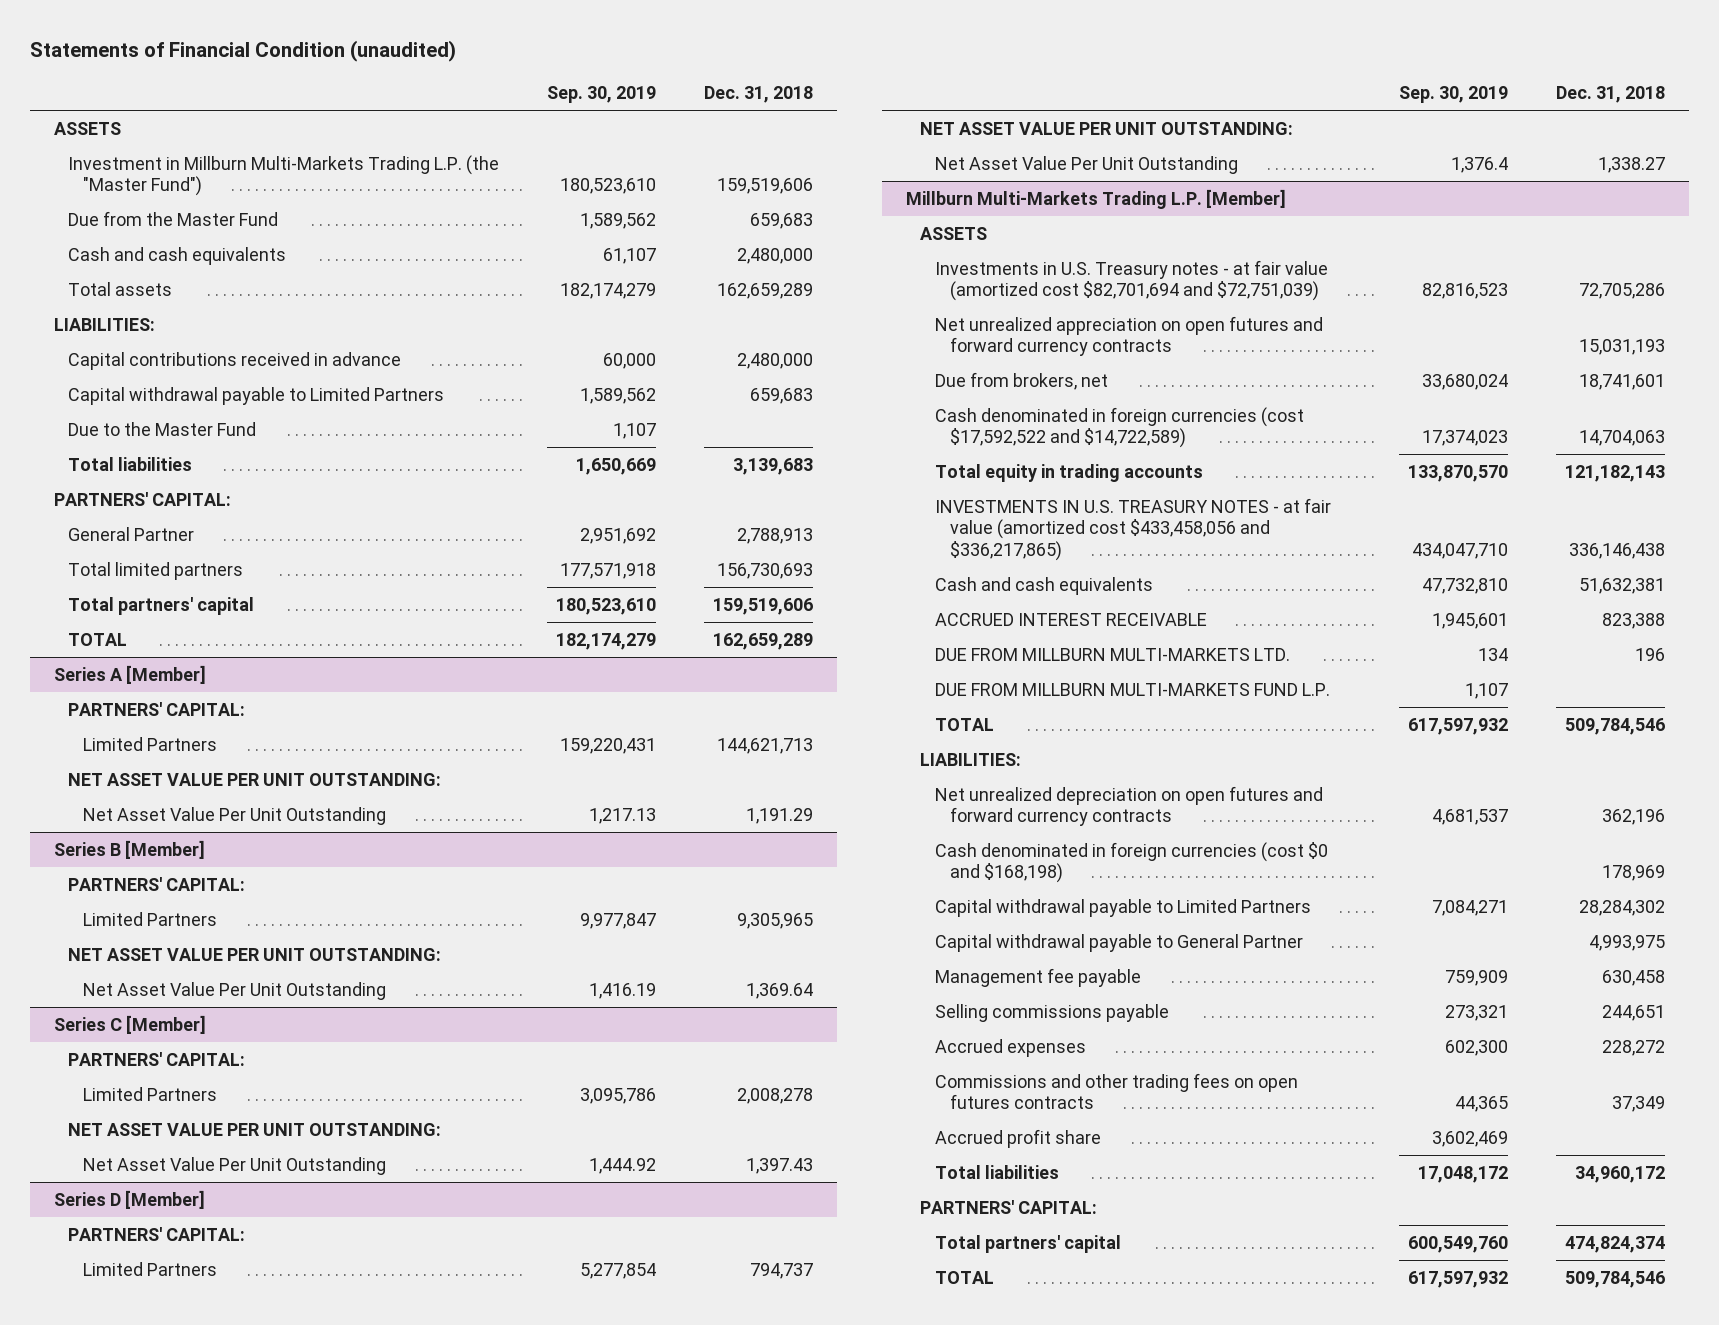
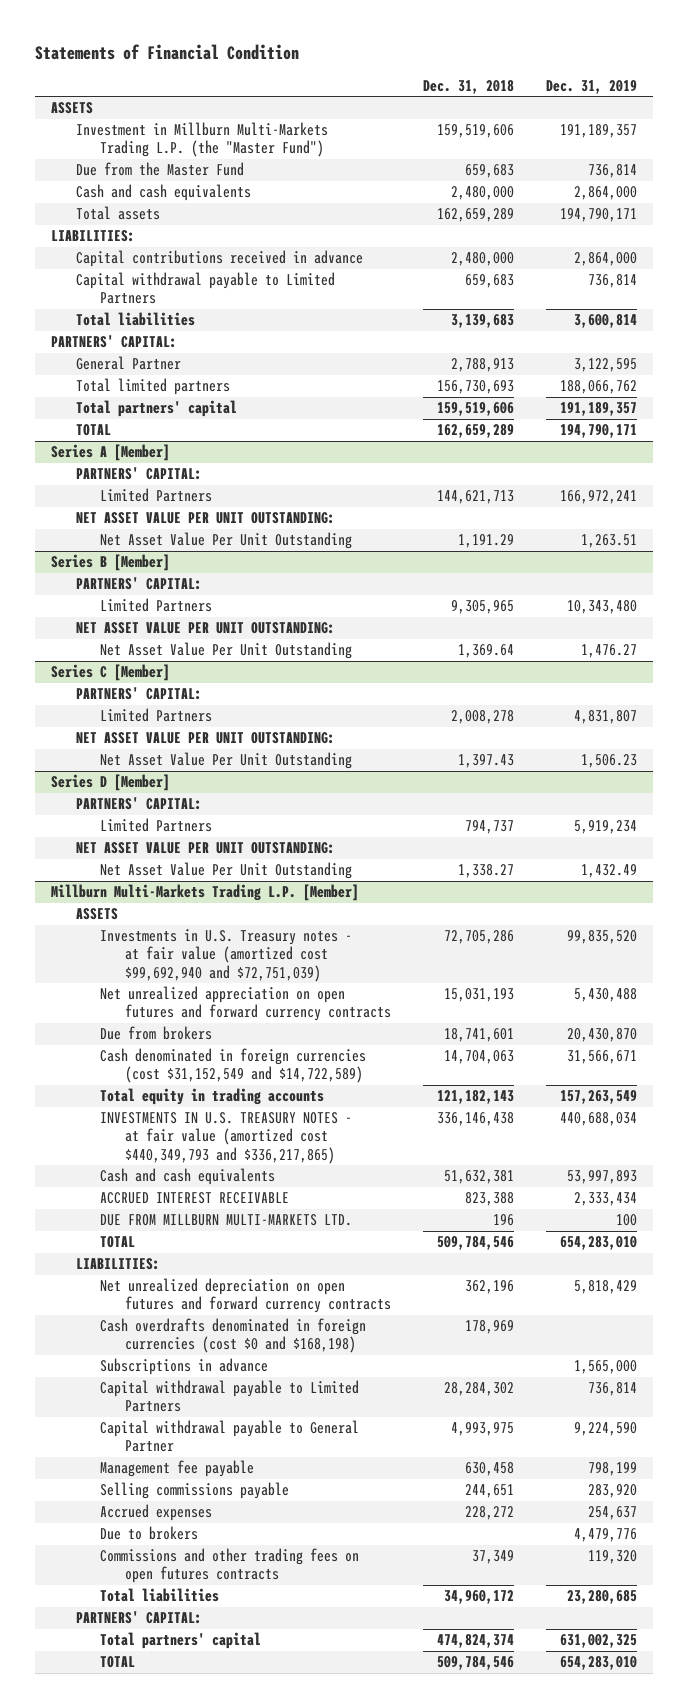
[29,40,456,63] Statements of Financial Condition (unaudited) -> [34,44,299,61] Statements of Financial Condition
[547,86,657,104] Sep. 30, 2019 -> none
none -> [545,79,637,94] Dec. 31, 2019
[68,421,257,436] Due to the Master Fund -> none
[935,259,1329,302] Investments in U.S. Treasury notes - at fair value (amortized cost $82,701,694 and $72,751,039) -> [100,929,353,982] Investments in U.S. Treasury notes - at fair value (amortized cost $99,692,940 and $72,751,039)
[935,371,1109,390] Due from brokers, net -> [100,1026,213,1041] Due from brokers
[935,406,1305,449] Cash denominated in foreign currencies (cost $17,592,522 and $14,722,589) -> [100,1048,367,1084] Cash denominated in foreign currencies (cost $31,152,549 and $14,722,589)
[935,497,1332,561] INVESTMENTS IN U.S. TREASURY NOTES - at fair value (amortized cost $433,458,056 and $336,217,865) -> [100,1112,353,1164] INVESTMENTS IN U.S. TREASURY NOTES - at fair value (amortized cost $440,349,793 and $336,217,865)
[935,682,1331,696] DUE FROM MILLBURN MULTI-MARKETS FUND L.P. -> none
[935,841,1329,884] Cash denominated in foreign currencies (cost $0 and $168,198) -> [100,1318,367,1354] Cash overdrafts denominated in foreign currencies (cost $0 and $168,198)
none -> [100,1358,269,1376] Subscriptions in advance
none -> [100,1526,199,1541] Due to brokers
[935,1128,1102,1148] Accrued profit share -> none

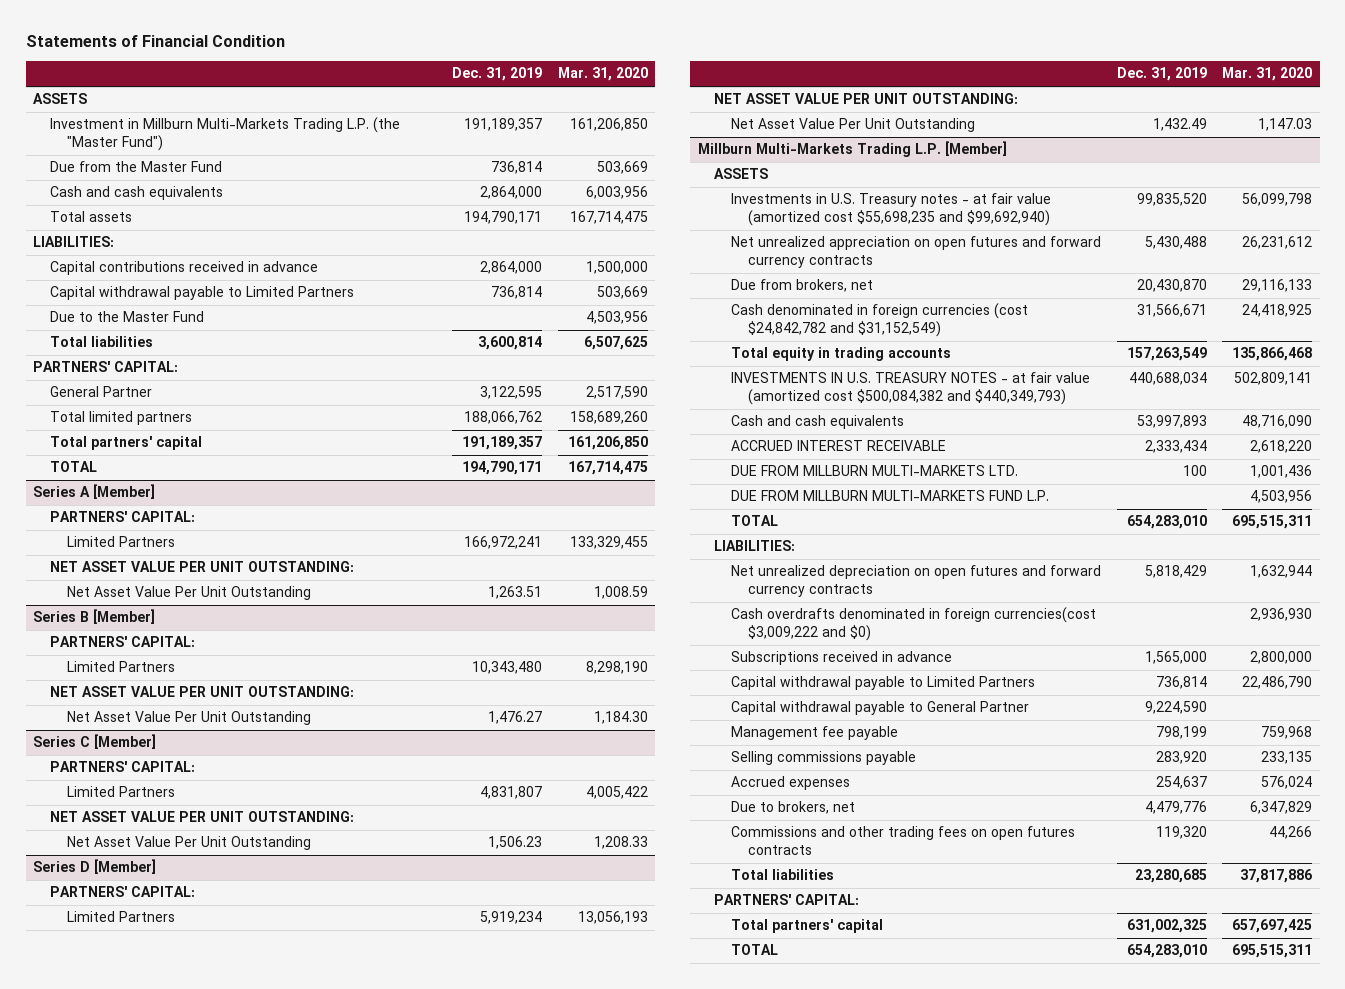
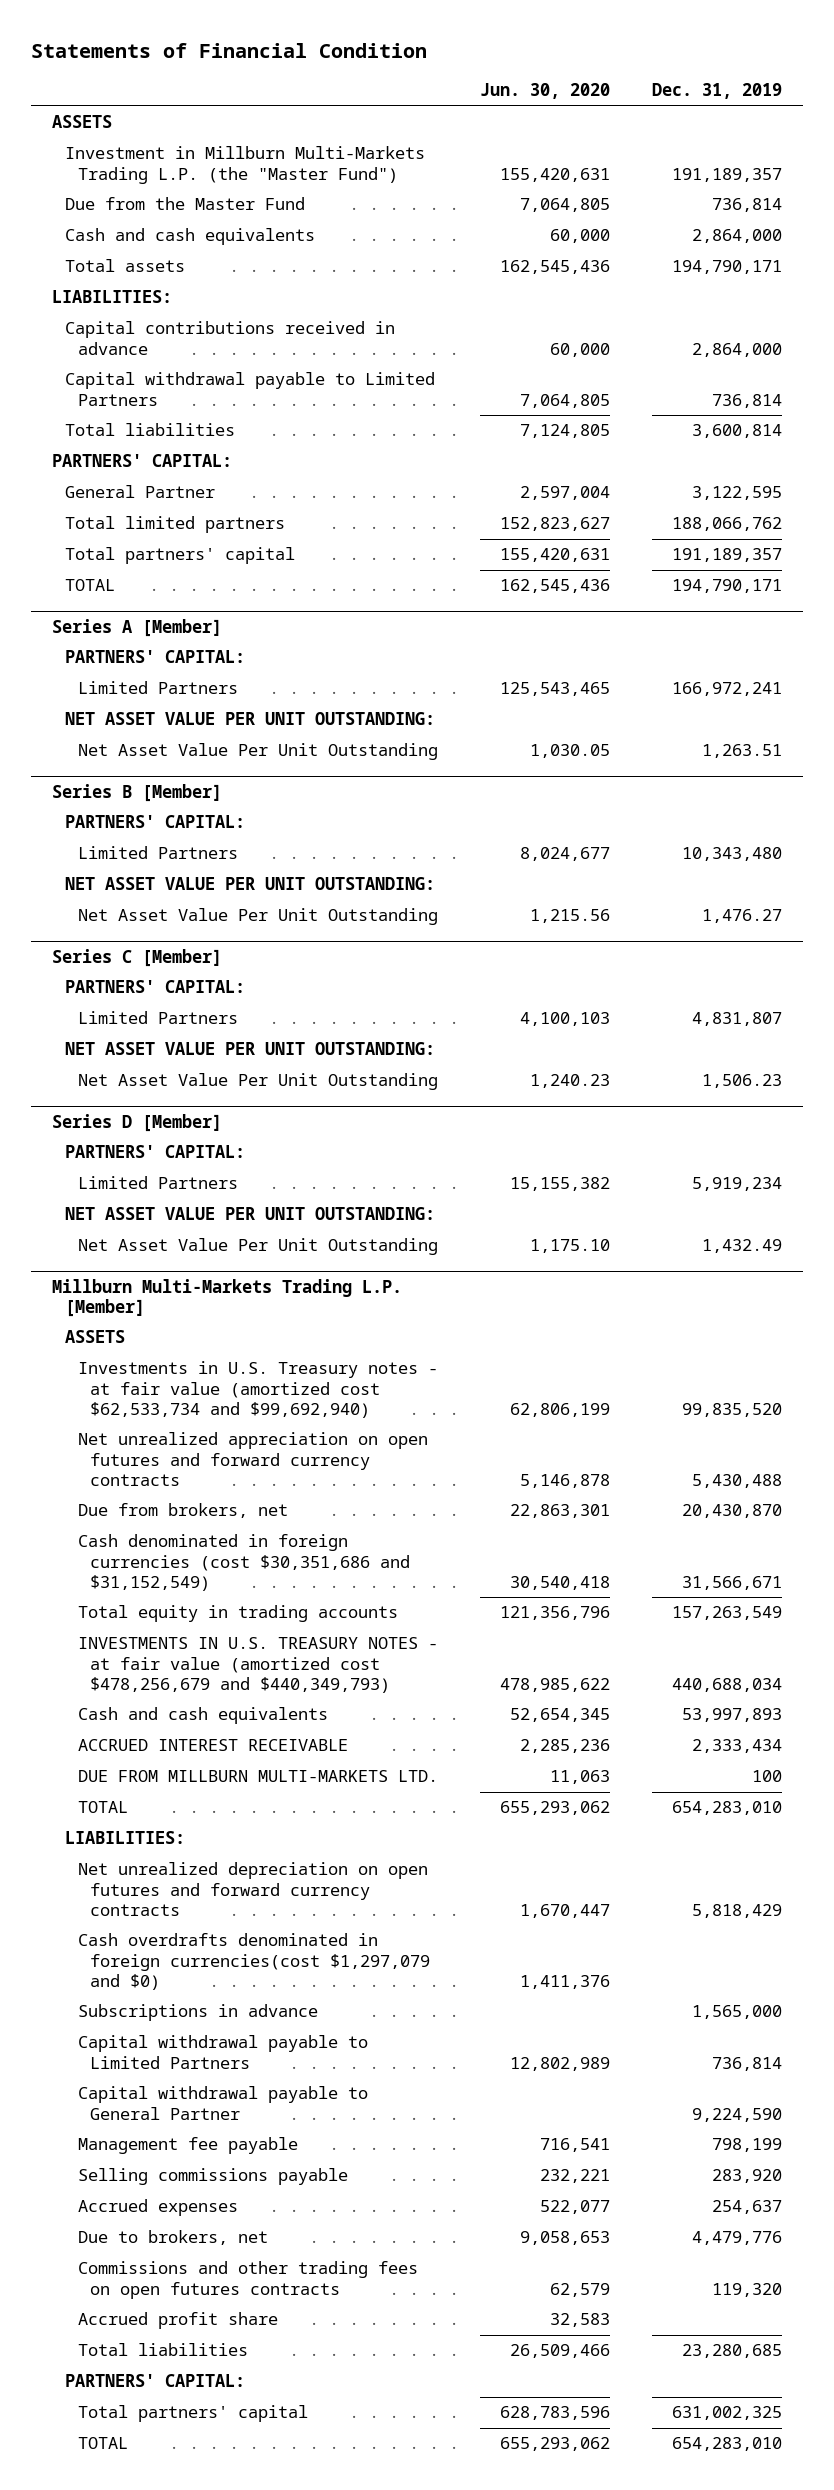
[557,67,648,82] Mar. 31, 2020 -> none
none -> [479,83,610,100] Jun. 30, 2020
[50,311,205,323] Due to the Master Fund -> none
[731,193,1052,227] Investments in U.S. Treasury notes - at fair value (amortized cost $55,698,235 and $99,692,940) -> [77,1361,438,1418] Investments in U.S. Treasury notes - at fair value (amortized cost $62,533,734 and $99,692,940)
[731,303,1029,338] Cash denominated in foreign currencies (cost $24,842,782 and $31,152,549) -> [77,1534,411,1591] Cash denominated in foreign currencies (cost $30,351,686 and $31,152,549)
[731,372,1091,406] INVESTMENTS IN U.S. TREASURY NOTES - at fair value (amortized cost $500,084,382 and $440,349,793) -> [77,1637,438,1693] INVESTMENTS IN U.S. TREASURY NOTES - at fair value (amortized cost $478,256,679 and $440,349,793)
[731,490,1050,502] DUE FROM MILLBURN MULTI-MARKETS FUND L.P. -> none
[731,607,1097,642] Cash overdrafts denominated in foreign currencies(cost $3,009,222 and $0) -> [77,1933,431,1990] Cash overdrafts denominated in foreign currencies(cost $1,297,079 and $0)
[731,651,953,666] Subscriptions received in advance -> [77,2004,318,2022] Subscriptions in advance
none -> [77,2312,278,2330] Accrued profit share

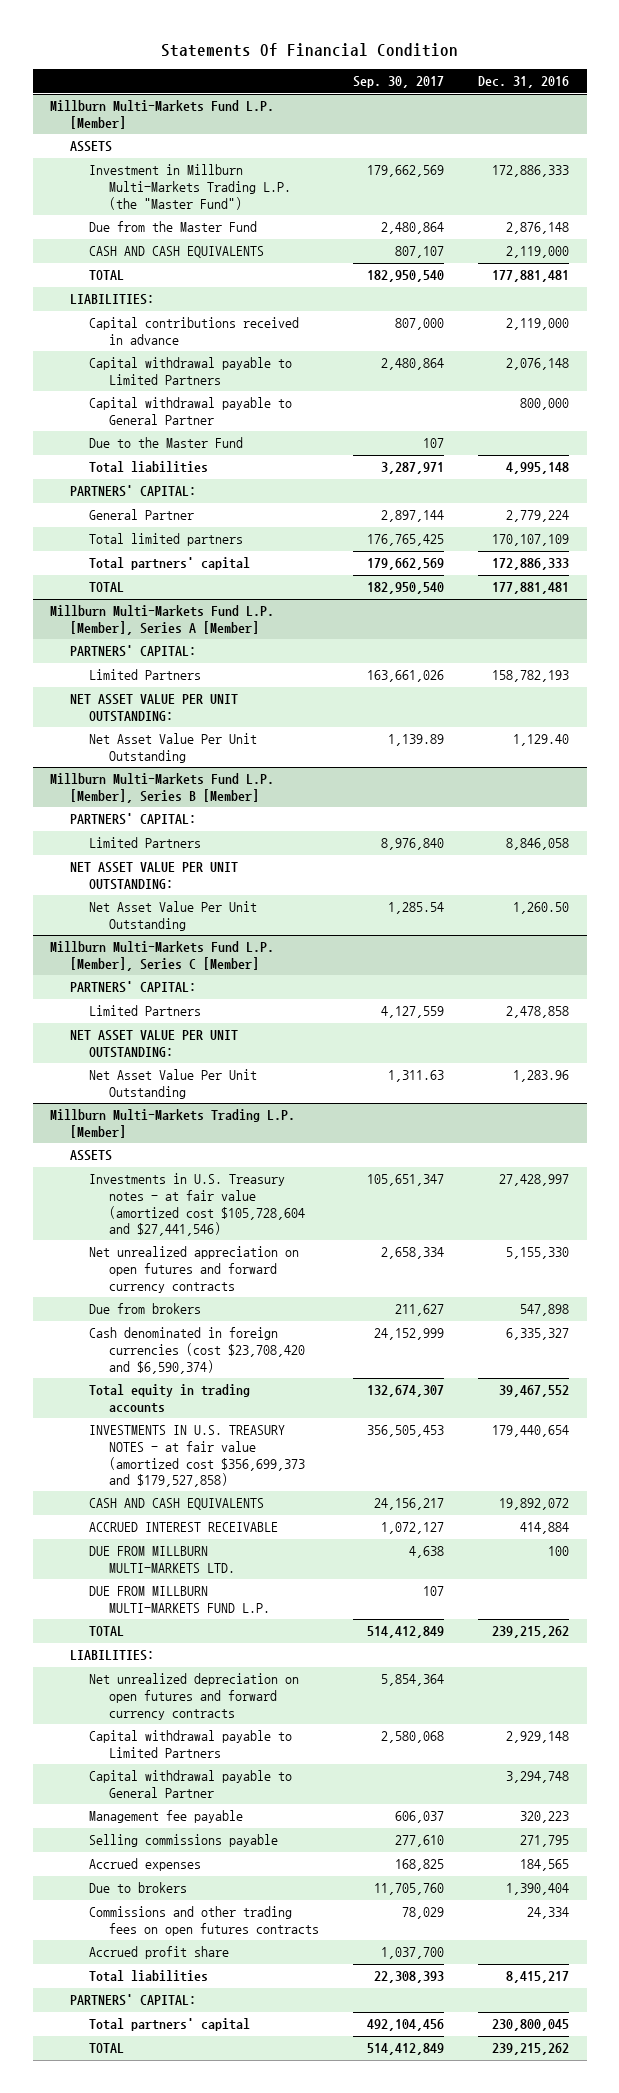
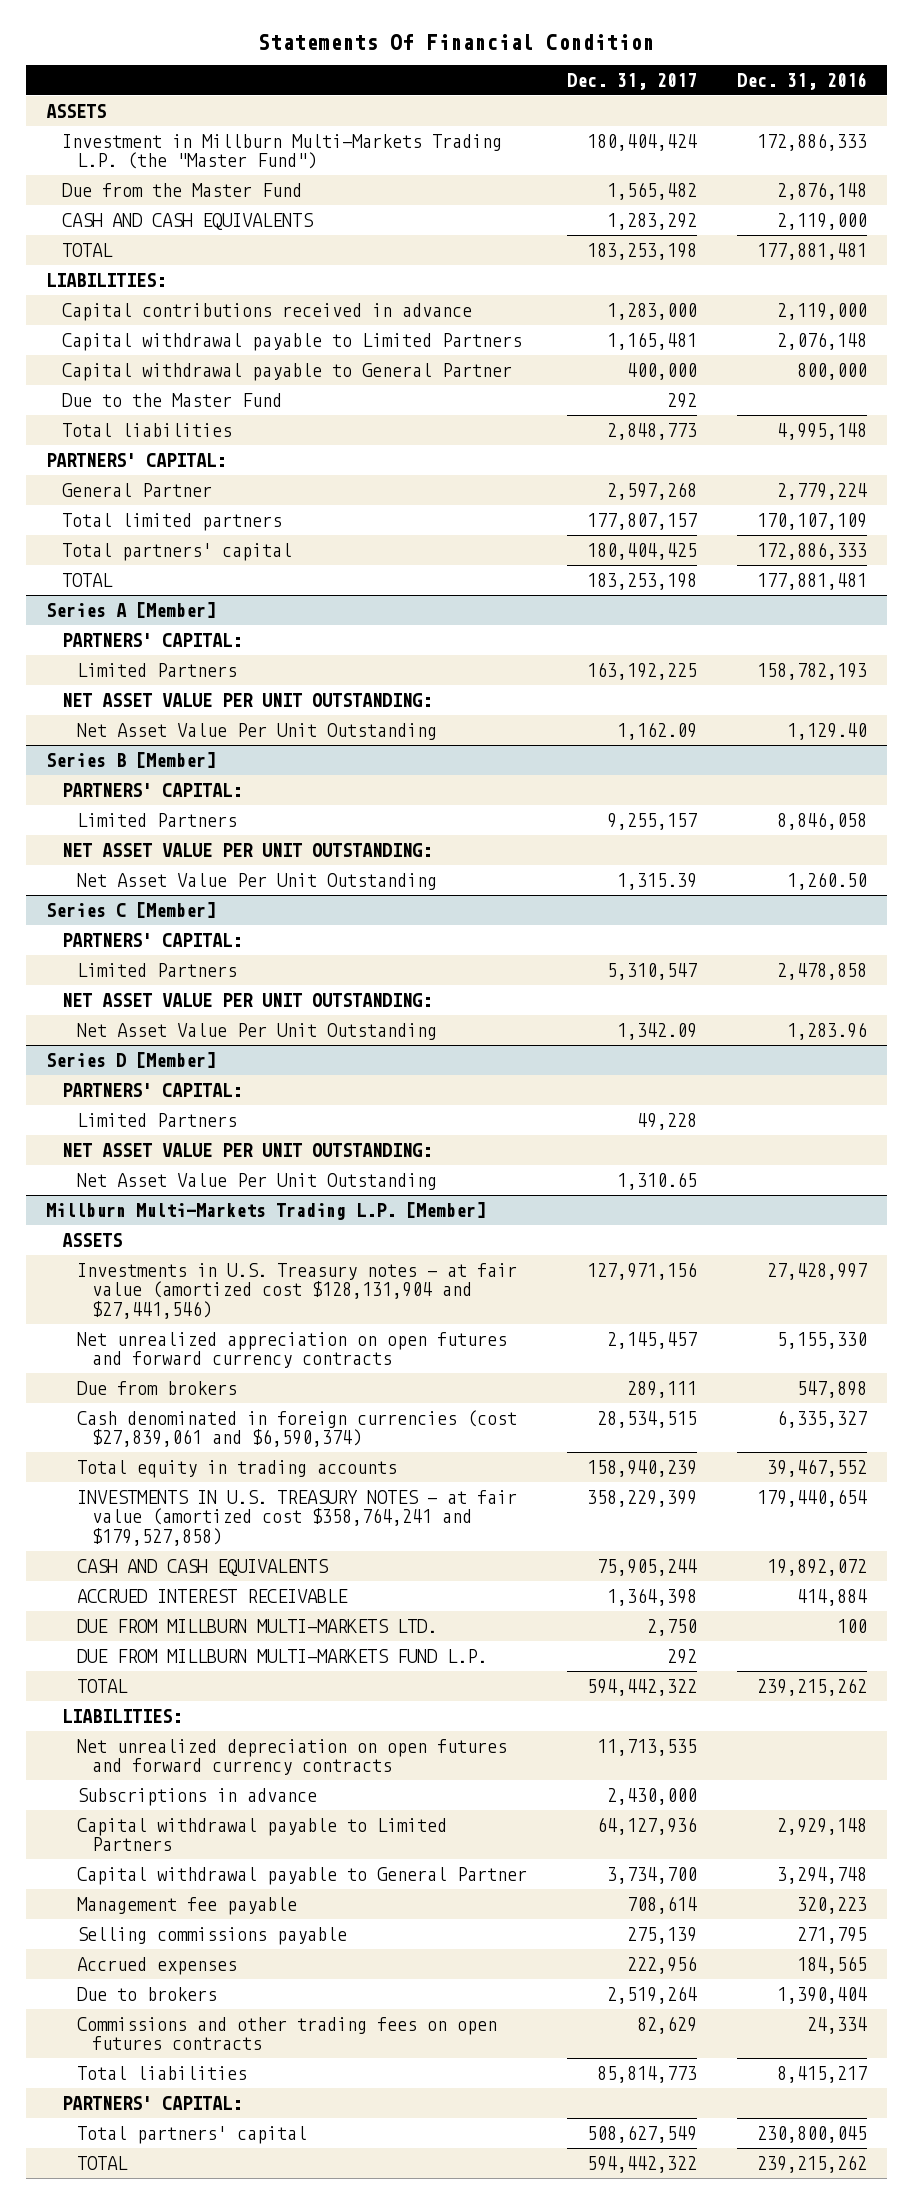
[353,76,445,89] Sep. 30, 2017 -> none
none -> [566,72,697,90] Dec. 31, 2017
[49,100,274,129] Millburn Multi-Markets Fund L.P. [Member] -> none
[49,605,274,635] Millburn Multi-Markets Fund L.P. [Member], Series A [Member] -> none
none -> [46,601,217,618] Series A [Member]
[49,773,274,803] Millburn Multi-Markets Fund L.P. [Member], Series B [Member] -> none
none -> [46,751,217,768] Series B [Member]
[49,941,274,971] Millburn Multi-Markets Fund L.P. [Member], Series C [Member] -> none
none -> [46,901,217,918] Series C [Member]
none -> [46,1051,217,1068] Series D [Member]
none -> [61,1082,242,1097] PARTNERS' CAPITAL:
none -> [76,1112,237,1127] Limited Partners
none -> [61,1142,432,1157] NET ASSET VALUE PER UNIT OUTSTANDING:
none -> [76,1172,437,1190] Net Asset Value Per Unit Outstanding
[89,1173,306,1237] Investments in U.S. Treasury notes - at fair value (amortized cost $105,728,604 and $27,441,546) -> [76,1262,517,1319] Investments in U.S. Treasury notes - at fair value (amortized cost $128,131,904 and $27,441,546)
[89,1327,306,1374] Cash denominated in foreign currencies (cost $23,708,420 and $6,590,374) -> [76,1409,517,1448] Cash denominated in foreign currencies (cost $27,839,061 and $6,590,374)
[89,1425,306,1488] INVESTMENTS IN U.S. TREASURY NOTES - at fair value (amortized cost $356,699,373 and $179,527,858) -> [76,1489,517,1546] INVESTMENTS IN U.S. TREASURY NOTES - at fair value (amortized cost $358,764,241 and $179,527,858)
none -> [76,1787,317,1806] Subscriptions in advance
[89,1946,230,1960] Accrued profit share -> none

